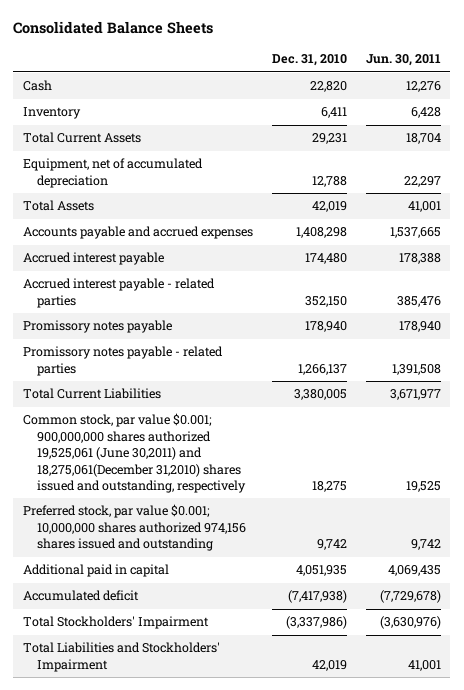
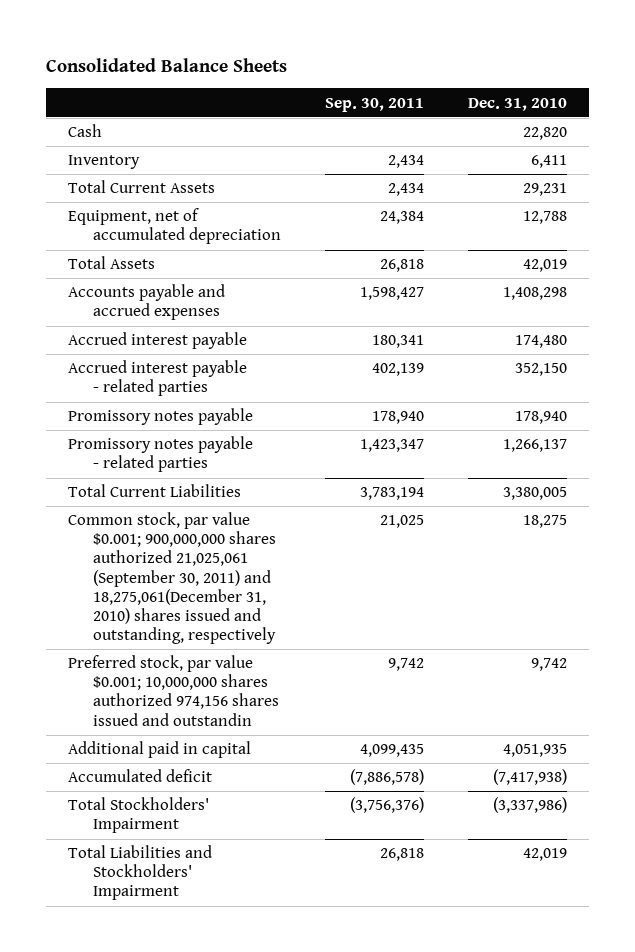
[365,54,441,67] Jun. 30, 2011 -> none
none -> [324,97,424,112] Sep. 30, 2011
[22,413,246,493] Common stock, par value $0.001; 900,000,000 shares authorized 19,525,061 (June 30,2011) and 18,275,061(December 31,2010) shares issued and outstanding, respectively -> [68,512,276,644] Common stock, par value $0.001; 900,000,000 shares authorized 21,025,061 (September 30, 2011) and 18,275,061(December 31, 2010) shares issued and outstanding, respectively
[22,504,246,552] Preferred stock, par value $0.001; 10,000,000 shares authorized 974,156 shares issued and outstanding -> [68,655,279,726] Preferred stock, par value $0.001; 10,000,000 shares authorized 974,156 shares issued and outstandin

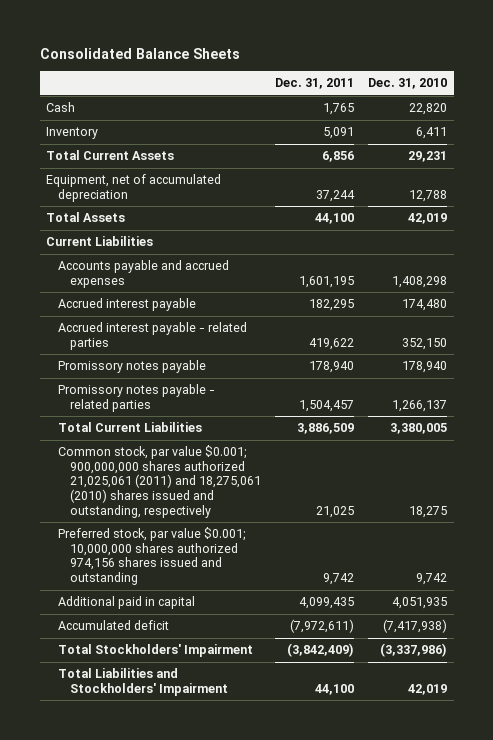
[324,97,424,112] Sep. 30, 2011 -> none
none -> [275,78,355,90] Dec. 31, 2011
none -> [46,236,154,247] Current Liabilities
[68,512,276,644] Common stock, par value $0.001; 900,000,000 shares authorized 21,025,061 (September 30, 2011) and 18,275,061(December 31, 2010) shares issued and outstanding, respectively -> [58,445,262,518] Common stock, par value $0.001; 900,000,000 shares authorized 21,025,061 (2011) and 18,275,061 (2010) shares issued and outstanding, respectively
[68,655,279,726] Preferred stock, par value $0.001; 10,000,000 shares authorized 974,156 shares issued and outstandin -> [58,527,246,586] Preferred stock, par value $0.001; 10,000,000 shares authorized 974,156 shares issued and outstanding

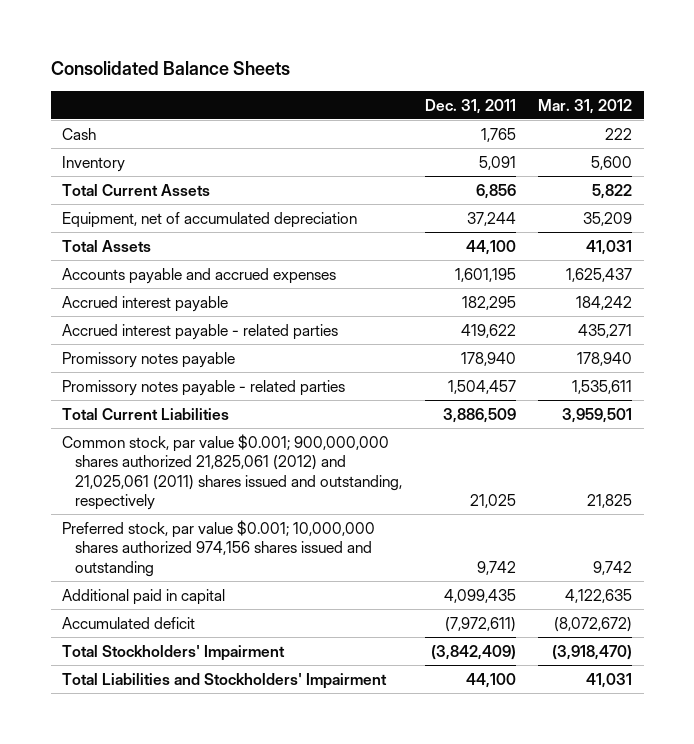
[367,78,447,90] Dec. 31, 2010 -> none
none -> [538,98,633,114] Mar. 31, 2012
[46,236,154,247] Current Liabilities -> none
[58,445,262,518] Common stock, par value $0.001; 900,000,000 shares authorized 21,025,061 (2011) and 18,275,061 (2010) shares issued and outstanding, respectively -> [62,433,403,511] Common stock, par value $0.001; 900,000,000 shares authorized 21,825,061 (2012) and 21,025,061 (2011) shares issued and outstanding, respectively

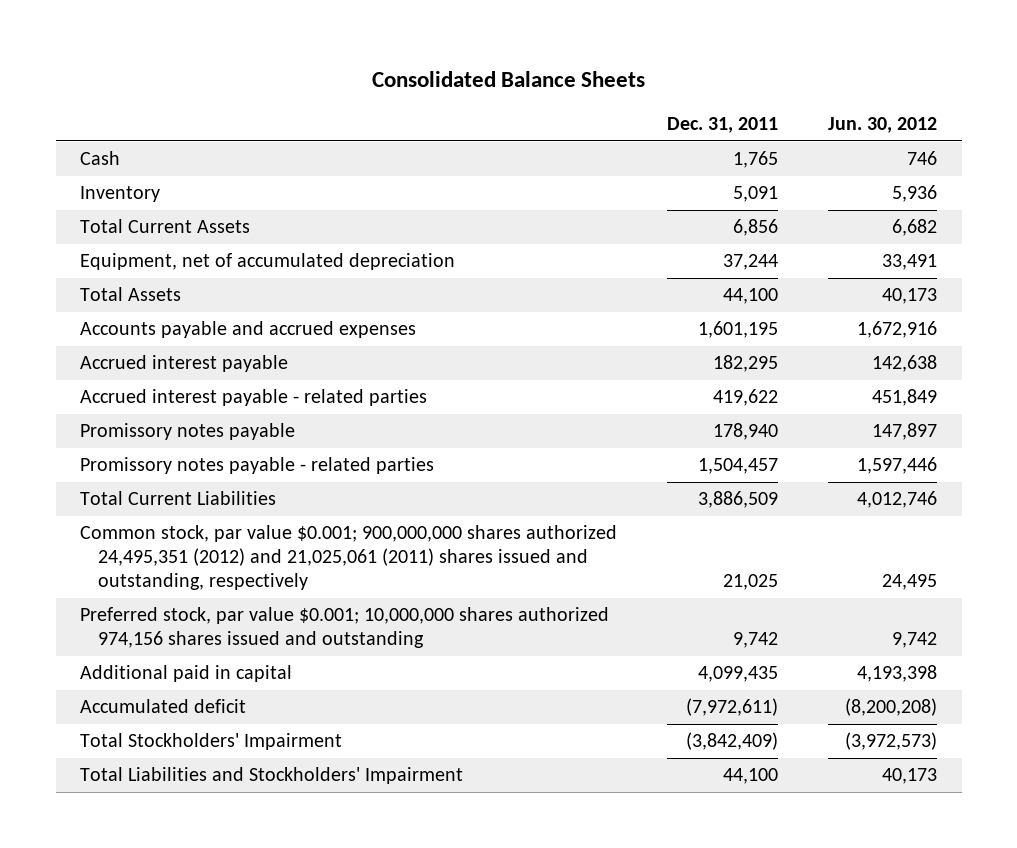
[538,98,633,114] Mar. 31, 2012 -> none
none -> [827,117,937,134] Jun. 30, 2012
[62,433,403,511] Common stock, par value $0.001; 900,000,000 shares authorized 21,825,061 (2012) and 21,025,061 (2011) shares issued and outstanding, respectively -> [80,525,618,591] Common stock, par value $0.001; 900,000,000 shares authorized 24,495,351 (2012) and 21,025,061 (2011) shares issued and outstanding, respectively

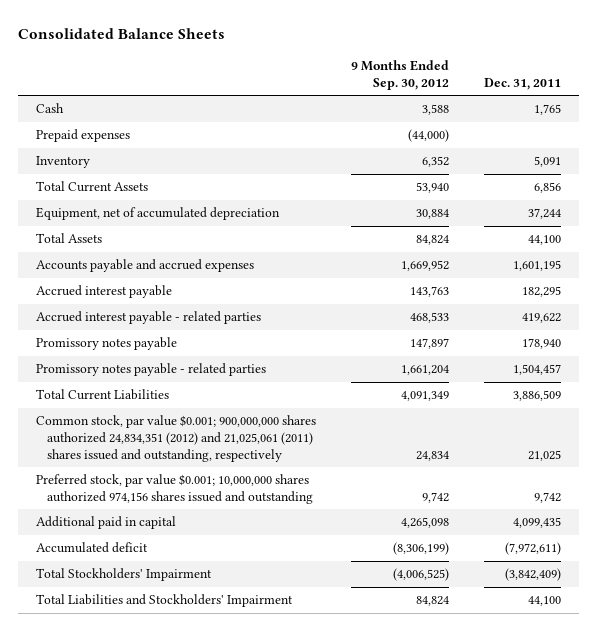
[827,117,937,134] Jun. 30, 2012 -> none
none -> [351,59,450,90] 9 Months Ended Sep. 30, 2012
none -> [35,129,130,143] Prepaid expenses
[80,525,618,591] Common stock, par value $0.001; 900,000,000 shares authorized 24,495,351 (2012) and 21,025,061 (2011) shares issued and outstanding, respectively -> [35,415,316,462] Common stock, par value $0.001; 900,000,000 shares authorized 24,834,351 (2012) and 21,025,061 (2011) shares issued and outstanding, respectively

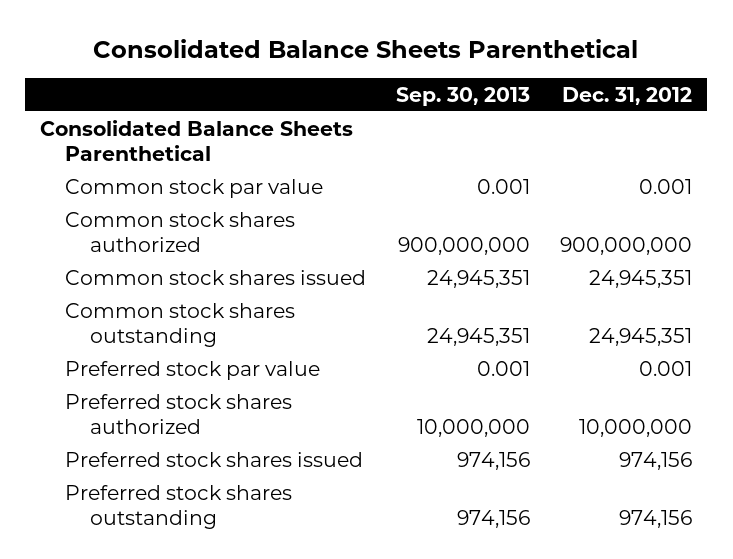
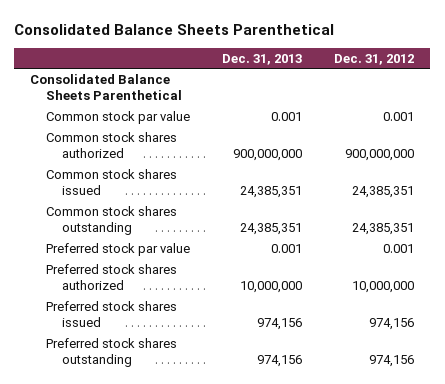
[396,86,531,106] Sep. 30, 2013 -> none
none -> [222,53,303,65] Dec. 31, 2013
[589,269,693,288] 24,945,351 -> [352,186,415,199] 24,385,351
[589,328,693,347] 24,945,351 -> [352,223,415,236] 24,385,351

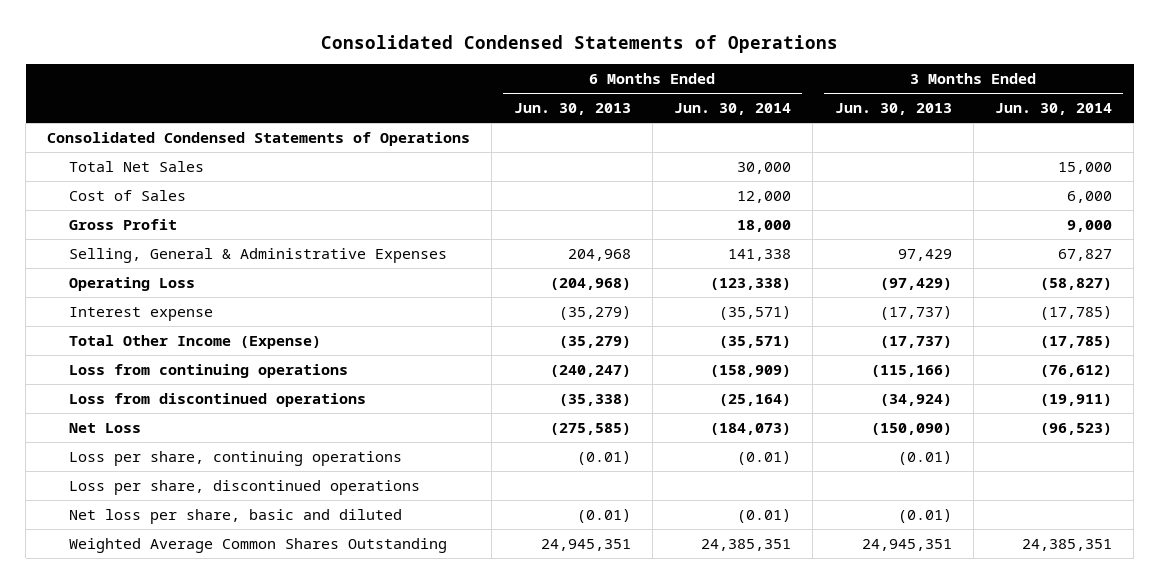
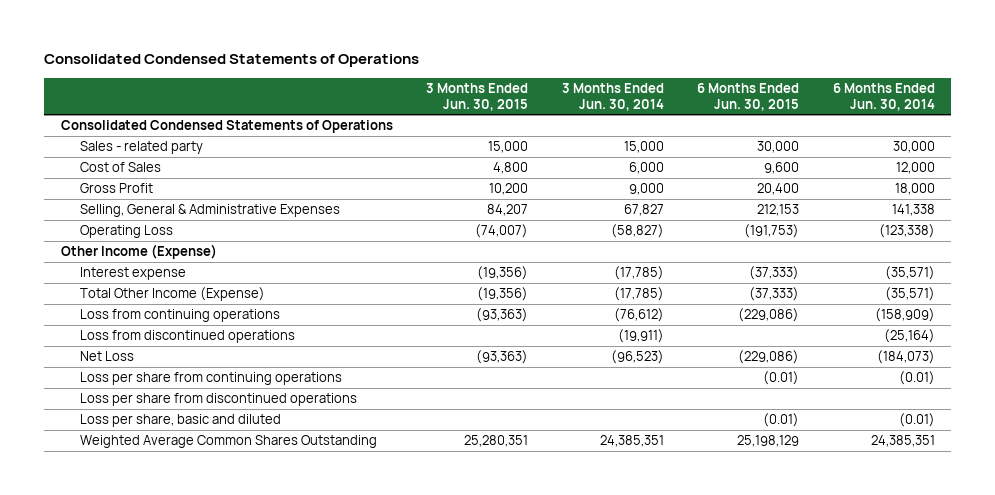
[513,103,631,116] Jun. 30, 2013 -> none
[834,103,952,116] Jun. 30, 2013 -> none
none -> [426,83,529,111] 3 Months Ended Jun. 30, 2015
none -> [697,83,800,111] 6 Months Ended Jun. 30, 2015
[69,161,205,173] Total Net Sales -> [79,141,203,155] Sales - related party
none -> [60,244,217,260] Other Income (Expense)
[69,451,403,467] Loss per share, continuing operations -> [79,372,342,386] Loss per share from continuing operations
[69,480,421,496] Loss per share, discontinued operations -> [79,393,357,407] Loss per share from discontinued operations
[69,509,403,525] Net loss per share, basic and diluted -> [79,414,281,428] Loss per share, basic and diluted

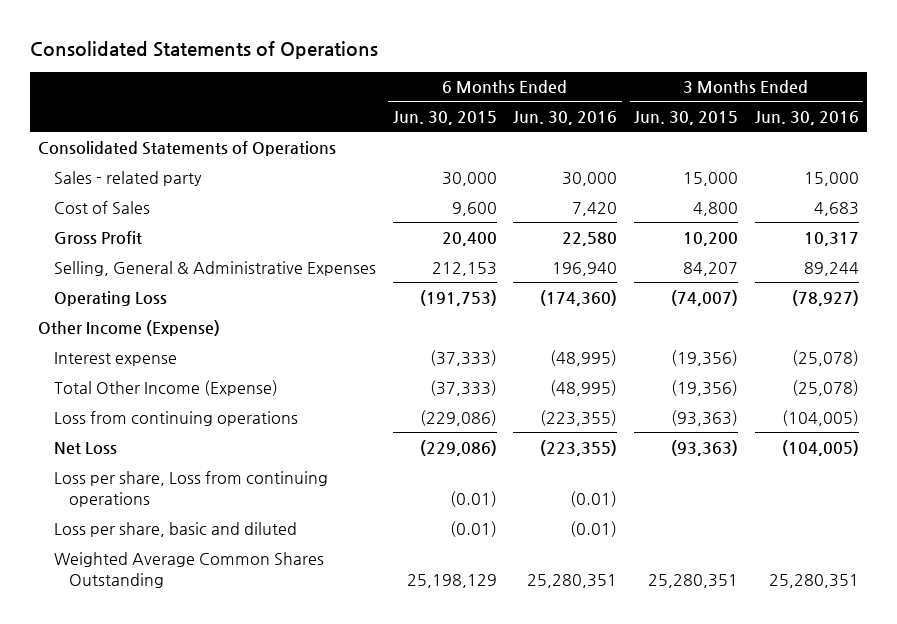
[43,54,419,68] Consolidated Condensed Statements of Operations -> [30,41,379,60] Consolidated Statements of Operations
[561,83,664,111] 3 Months Ended Jun. 30, 2014 -> none
[832,83,935,111] 6 Months Ended Jun. 30, 2014 -> none
none -> [513,110,618,125] Jun. 30, 2016
none -> [754,110,859,125] Jun. 30, 2016
[60,120,393,134] Consolidated Condensed Statements of Operations -> [38,140,337,156] Consolidated Statements of Operations
[79,330,295,344] Loss from discontinued operations -> none
[79,393,357,407] Loss per share from discontinued operations -> none
[79,372,342,386] Loss per share from continuing operations -> [53,470,328,507] Loss per share, Loss from continuing operations

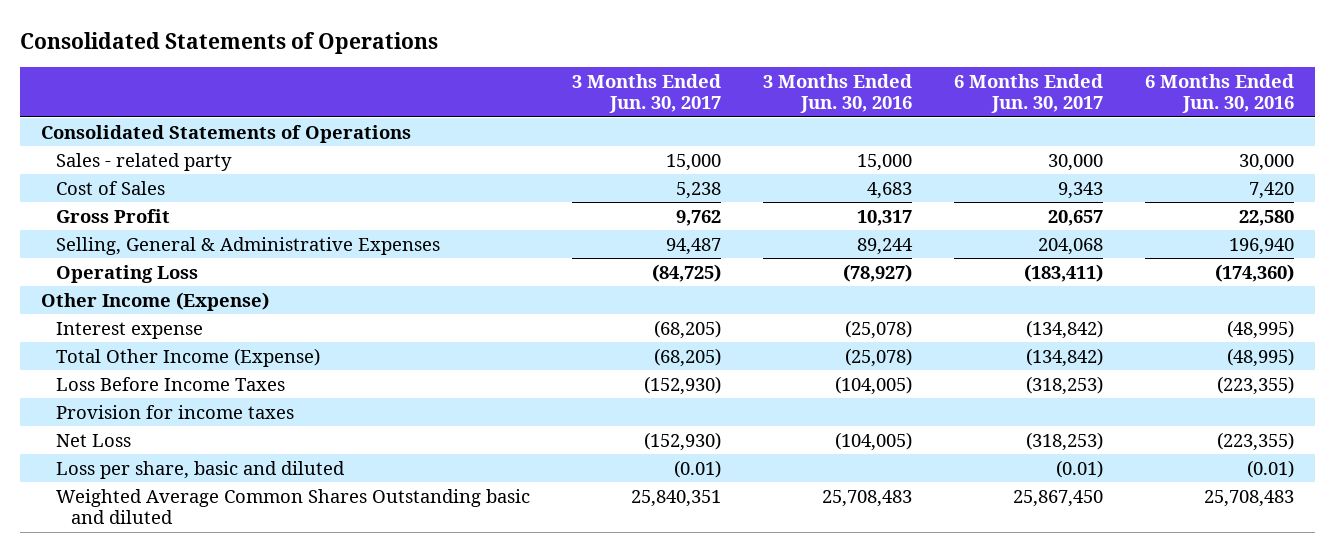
[392,110,497,125] Jun. 30, 2015 -> none
[634,110,739,125] Jun. 30, 2015 -> none
none -> [572,73,722,114] 3 Months Ended Jun. 30, 2017
none -> [954,73,1104,114] 6 Months Ended Jun. 30, 2017
[53,410,298,426] Loss from continuing operations -> [55,376,285,391] Loss Before Income Taxes
none -> [55,404,294,419] Provision for income taxes
[53,470,328,507] Loss per share, Loss from continuing operations -> none
[53,551,324,588] Weighted Average Common Shares Outstanding -> [55,488,530,525] Weighted Average Common Shares Outstanding basic and diluted
[527,573,618,588] 25,280,351 -> [1204,489,1295,507] 25,708,483
[768,573,859,588] 25,280,351 -> [822,489,913,507] 25,708,483

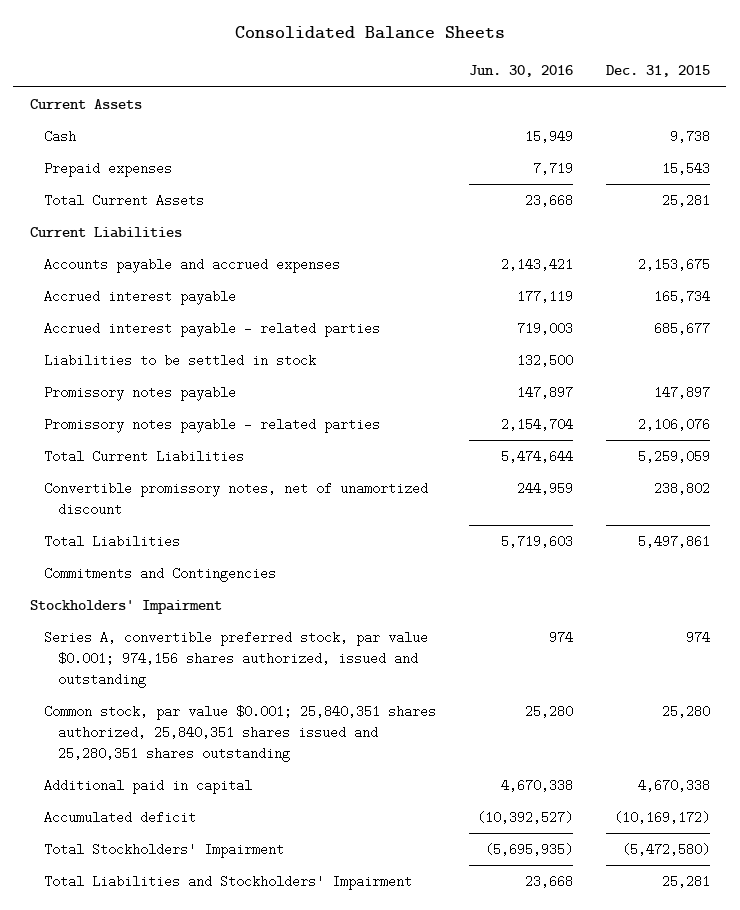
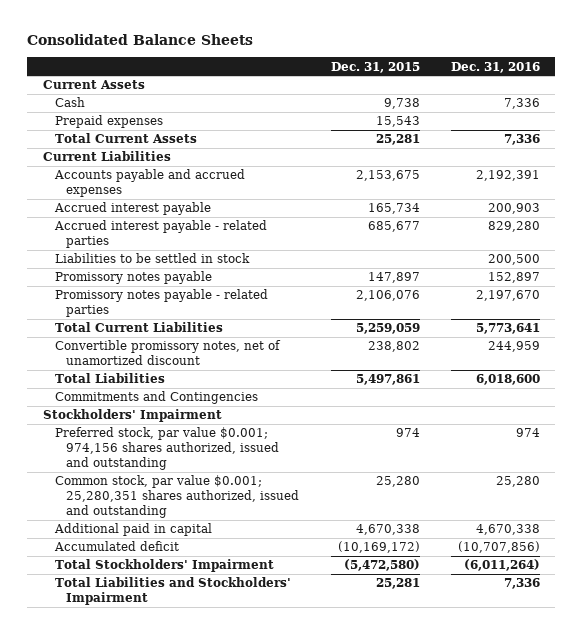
[469,65,574,78] Jun. 30, 2016 -> none
none -> [450,61,540,73] Dec. 31, 2016
[44,630,429,688] Series A, convertible preferred stock, par value $0.001; 974,156 shares authorized, issued and outstanding -> [54,427,280,471] Preferred stock, par value $0.001; 974,156 shares authorized, issued and outstanding
[44,704,437,762] Common stock, par value $0.001; 25,840,351 shares authorized, 25,840,351 shares issued and 25,280,351 shares outstanding -> [54,475,300,519] Common stock, par value $0.001; 25,280,351 shares authorized, issued and outstanding

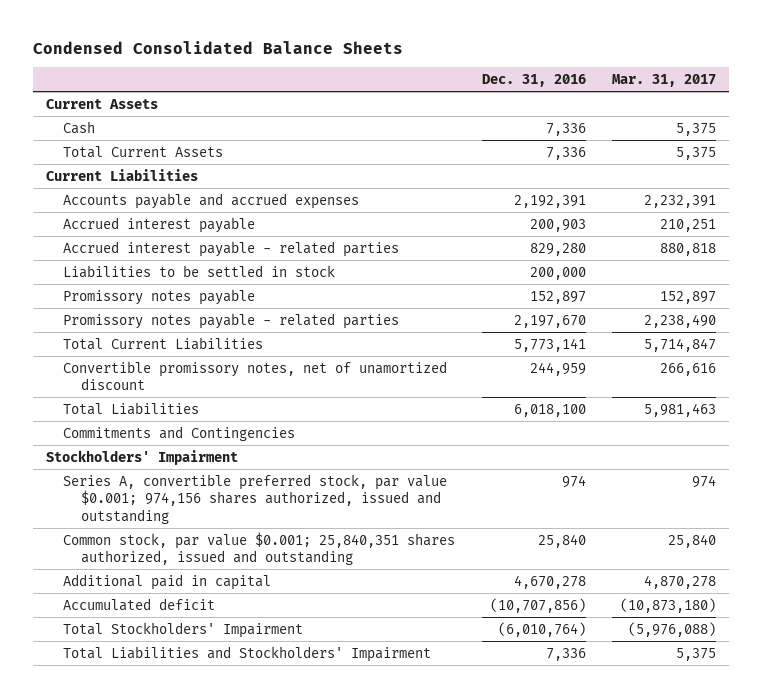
[27,34,254,46] Consolidated Balance Sheets -> [32,40,403,54] Condensed Consolidated Balance Sheets
[330,61,420,73] Dec. 31, 2015 -> none
none -> [612,74,717,88] Mar. 31, 2017
[54,115,163,129] Prepaid expenses -> none
[487,254,540,266] 200,500 -> [529,266,586,280] 200,000
[475,323,540,335] 5,773,641 -> [513,337,586,352] 5,773,141
[475,374,540,386] 6,018,600 -> [513,403,586,417] 6,018,100
[54,427,280,471] Preferred stock, par value $0.001; 974,156 shares authorized, issued and outstanding -> [63,473,448,525] Series A, convertible preferred stock, par value $0.001; 974,156 shares authorized, issued and outstanding
[54,475,300,519] Common stock, par value $0.001; 25,280,351 shares authorized, issued and outstanding -> [63,531,456,566] Common stock, par value $0.001; 25,840,351 shares authorized, issued and outstanding
[495,476,540,488] 25,280 -> [537,533,586,548] 25,840
[475,524,540,536] 4,670,338 -> [513,574,586,589] 4,670,278
[463,559,540,572] (6,011,264) -> [497,621,586,637] (6,010,764)

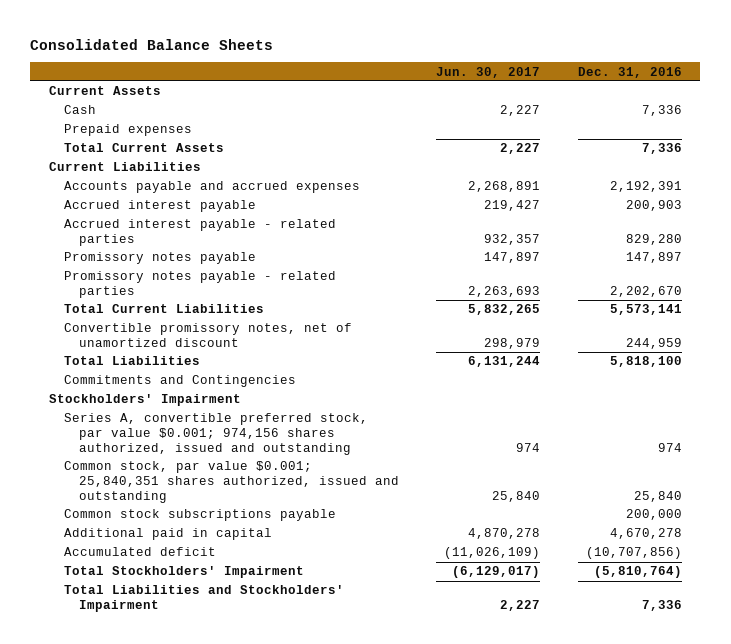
[32,40,403,54] Condensed Consolidated Balance Sheets -> [30,38,274,50] Consolidated Balance Sheets
[612,74,717,88] Mar. 31, 2017 -> none
none -> [436,66,541,78] Jun. 30, 2017
none -> [64,124,193,137] Prepaid expenses
[63,264,336,278] Liabilities to be settled in stock -> none
[529,290,586,304] 152,897 -> [625,252,682,264] 147,897
[513,314,586,328] 2,197,670 -> [609,286,682,298] 2,202,670
[513,337,586,352] 5,773,141 -> [609,304,682,316] 5,573,141
[513,403,586,417] 6,018,100 -> [609,356,682,368] 5,818,100
none -> [64,509,337,522] Common stock subscriptions payable
[497,621,586,637] (6,010,764) -> [593,566,682,579] (5,810,764)

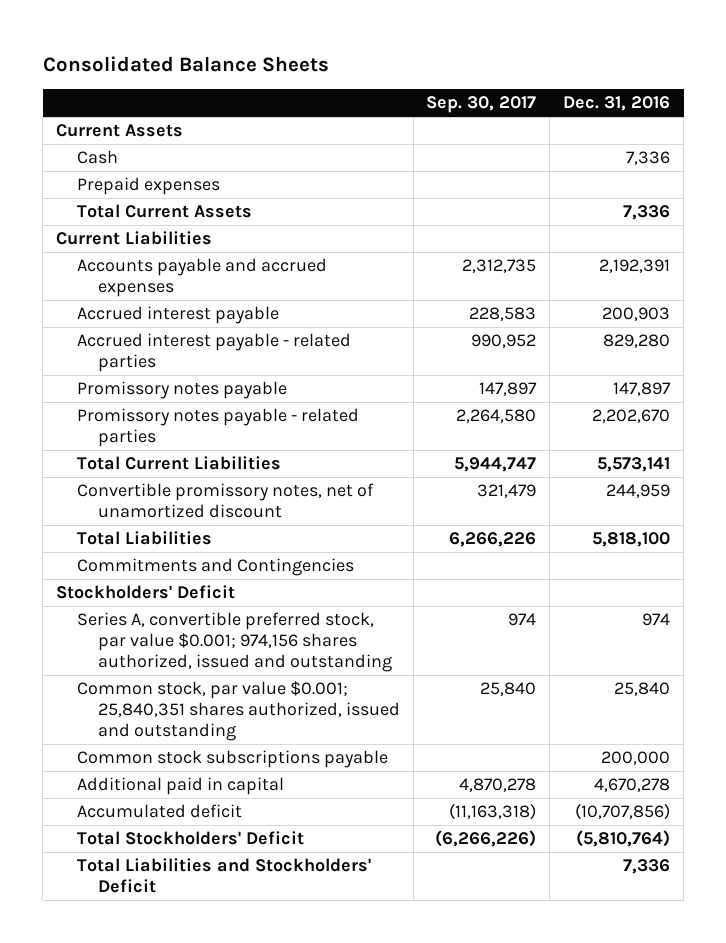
[436,66,541,78] Jun. 30, 2017 -> none
none -> [426,96,537,114] Sep. 30, 2017
[49,394,242,407] Stockholders' Impairment -> [56,585,236,600] Stockholders' Deficit
[64,566,305,579] Total Stockholders' Impairment -> [76,831,304,846] Total Stockholders' Deficit
[64,585,345,613] Total Liabilities and Stockholders' Impairment -> [76,858,371,894] Total Liabilities and Stockholders' Deficit

